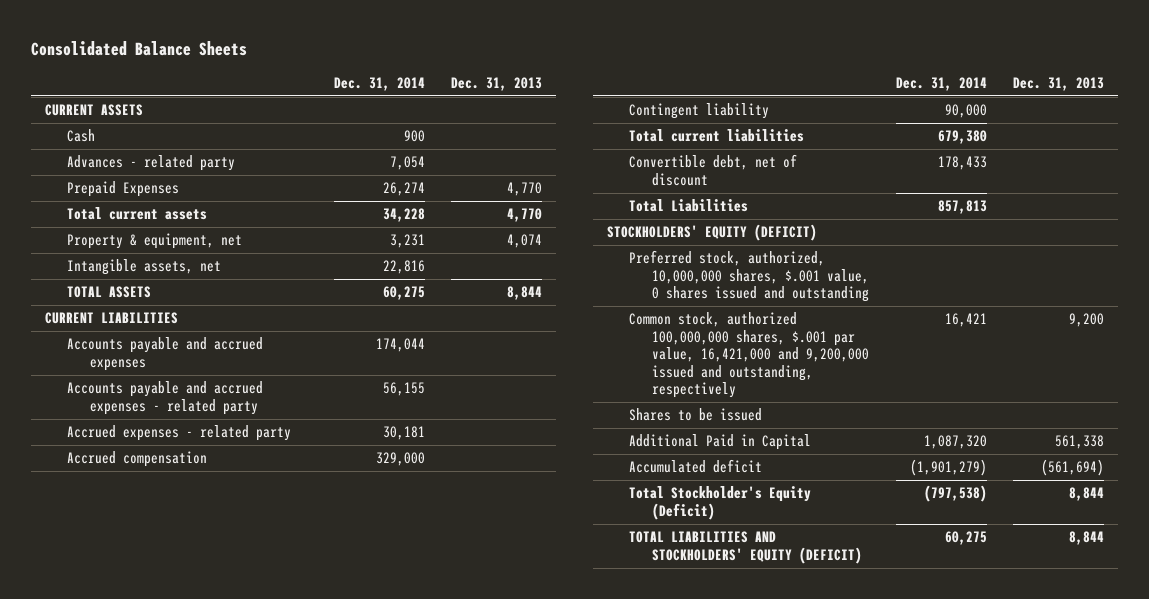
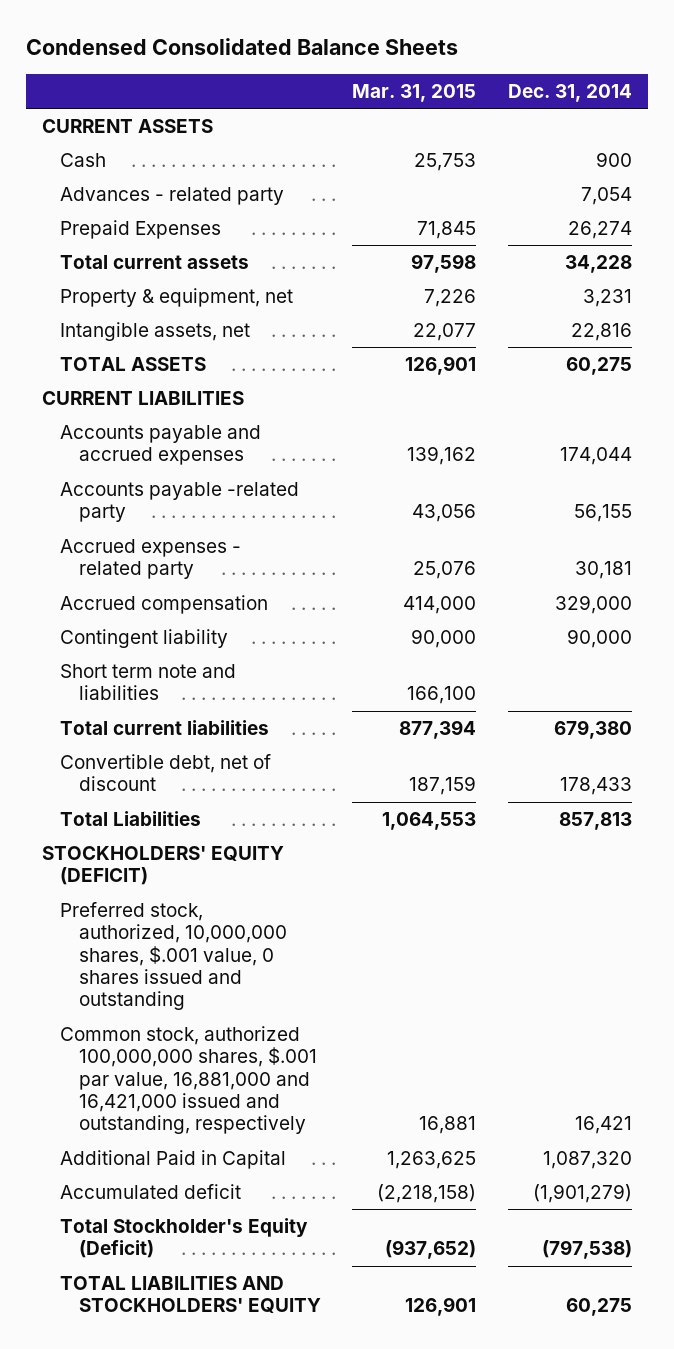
[31,40,248,56] Consolidated Balance Sheets -> [26,38,459,56] Condensed Consolidated Balance Sheets
[451,76,543,91] Dec. 31, 2013 -> none
none -> [352,83,477,102] Mar. 31, 2015
[67,381,264,415] Accounts payable and accrued expenses - related party -> [60,481,300,523] Accounts payable -related party
none -> [60,663,237,701] Short term note and liabilities
[629,408,763,422] Shares to be issued -> none
[629,312,870,399] Common stock, authorized 100,000,000 shares, $.001 par value, 16,421,000 and 9,200,000 issued and outstanding, respectively -> [60,1025,317,1135] Common stock, authorized 100,000,000 shares, $.001 par value, 16,881,000 and 16,421,000 issued and outstanding, respectively
[629,531,863,564] TOTAL LIABILITIES AND STOCKHOLDERS' EQUITY (DEFICIT) -> [60,1275,321,1314] TOTAL LIABILITIES AND STOCKHOLDERS' EQUITY

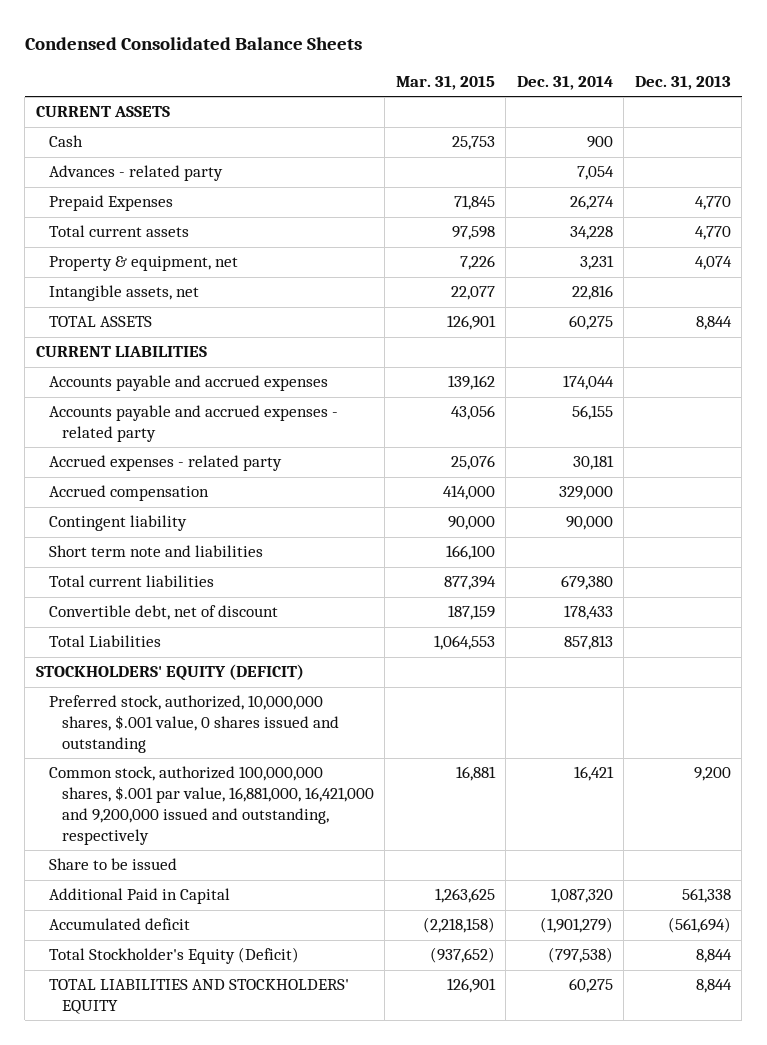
none -> [634,75,731,90] Dec. 31, 2013
[60,481,300,523] Accounts payable -related party -> [48,405,338,443] Accounts payable and accrued expenses - related party
[60,1025,317,1135] Common stock, authorized 100,000,000 shares, $.001 par value, 16,881,000 and 16,421,000 issued and outstanding, respectively -> [48,766,374,845] Common stock, authorized 100,000,000 shares, $.001 par value, 16,881,000, 16,421,000 and 9,200,000 issued and outstanding, respectively
none -> [48,858,177,871] Share to be issued

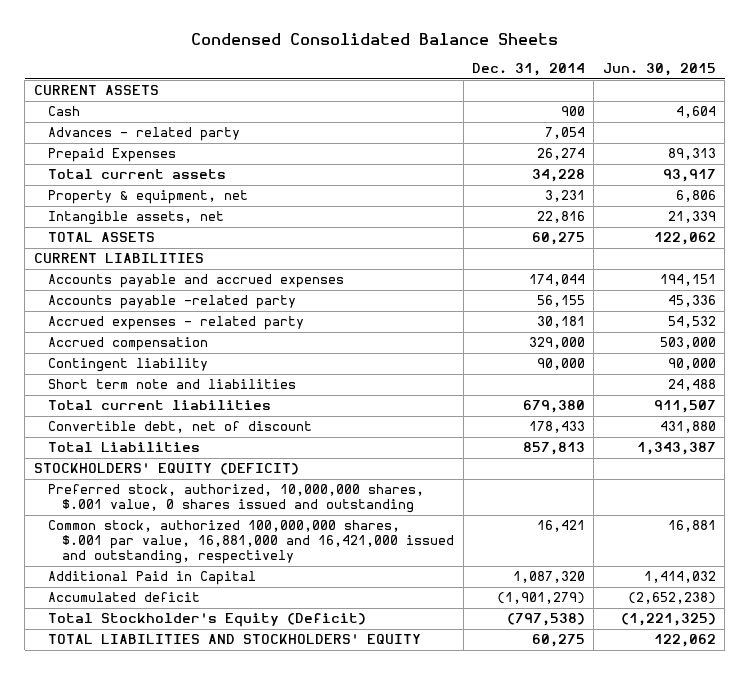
[395,75,495,90] Mar. 31, 2015 -> none
[634,75,731,90] Dec. 31, 2013 -> none
none -> [602,63,716,77] Jun. 30, 2015
[48,405,338,443] Accounts payable and accrued expenses - related party -> [48,295,297,310] Accounts payable -related party
[48,858,177,871] Share to be issued -> none
[48,766,374,845] Common stock, authorized 100,000,000 shares, $.001 par value, 16,881,000, 16,421,000 and 9,200,000 issued and outstanding, respectively -> [48,520,455,565] Common stock, authorized 100,000,000 shares, $.001 par value, 16,881,000 and 16,421,000 issued and outstanding, respectively

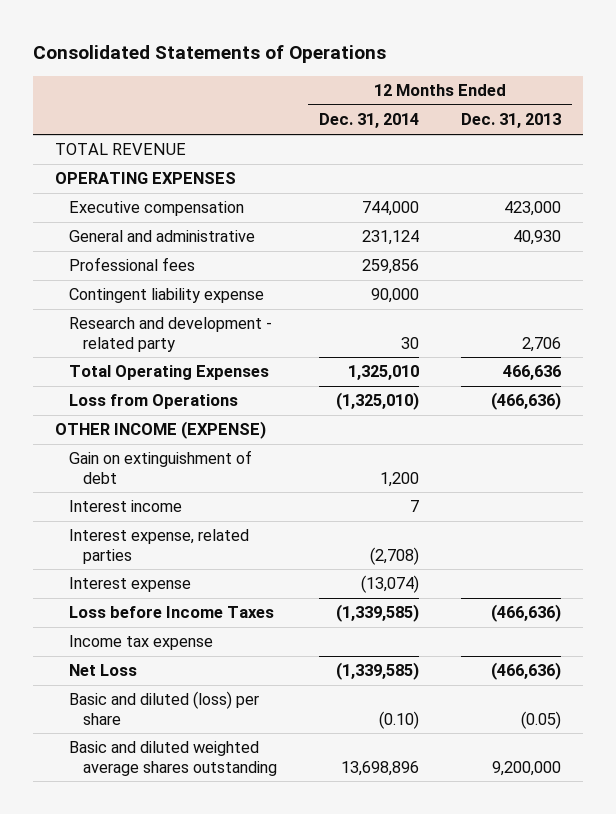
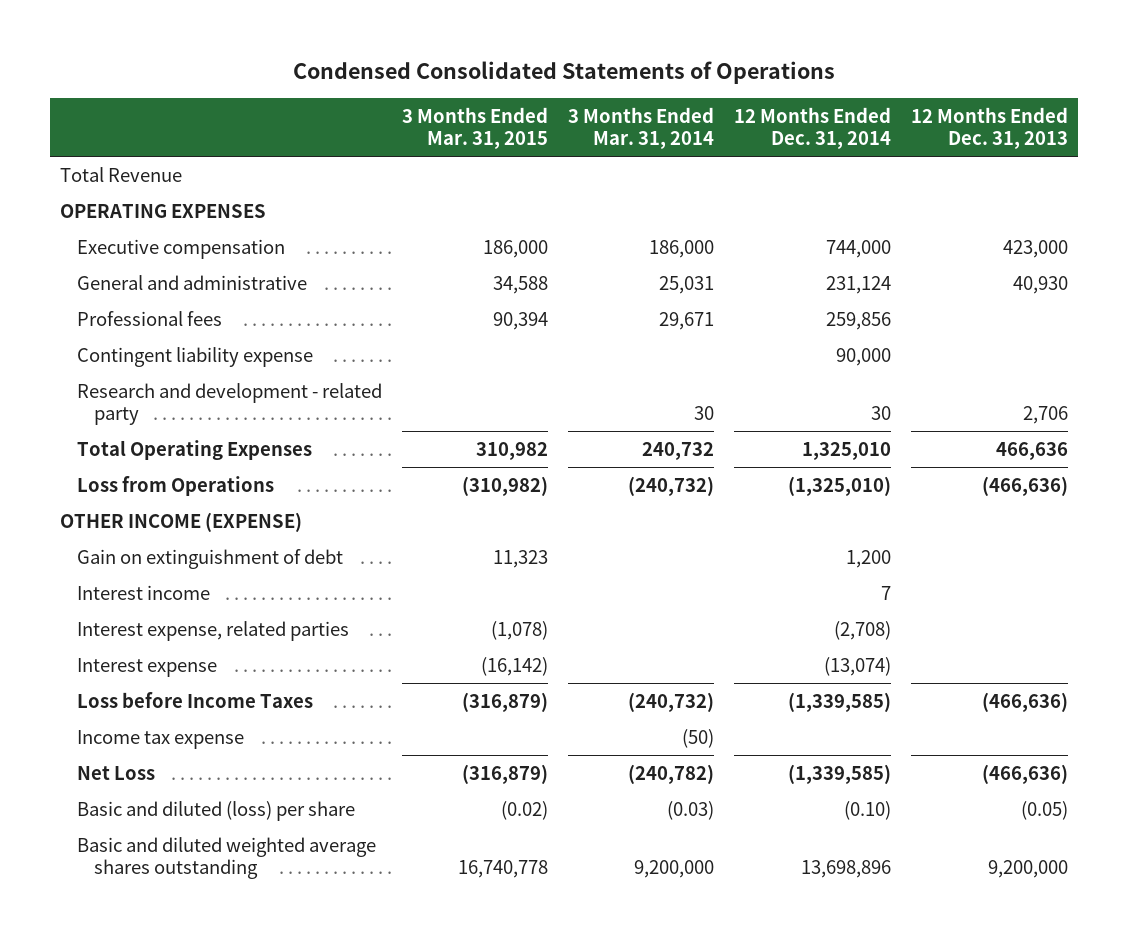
[33,45,387,64] Consolidated Statements of Operations -> [293,61,836,85] Condensed Consolidated Statements of Operations
none -> [402,106,549,149] 3 Months Ended Mar. 31, 2015
none -> [568,106,715,149] 3 Months Ended Mar. 31, 2014
[54,143,186,156] TOTAL REVENUE -> [60,166,183,182] Total Revenue

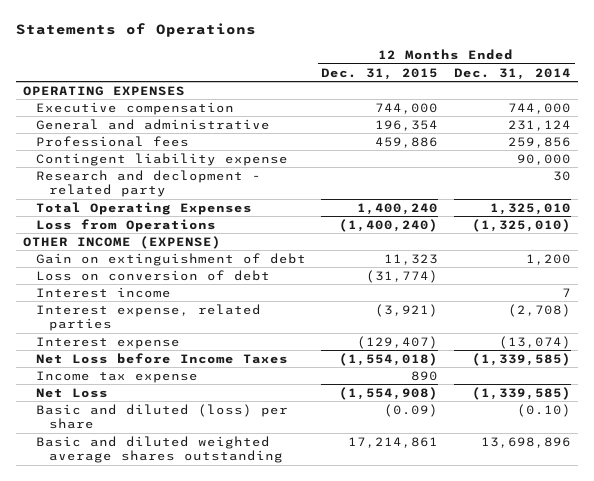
[293,61,836,85] Condensed Consolidated Statements of Operations -> [15,23,256,38] Statements of Operations
[402,106,549,149] 3 Months Ended Mar. 31, 2015 -> none
[568,106,715,149] 3 Months Ended Mar. 31, 2014 -> none
[910,106,1068,149] 12 Months Ended Dec. 31, 2013 -> none
none -> [321,67,439,80] Dec. 31, 2015
[60,166,183,182] Total Revenue -> none
[77,382,383,425] Research and development - related party -> [36,169,262,198] Research and declopment - related party
none -> [36,269,271,281] Loss on conversion of debt
[77,691,314,708] Loss before Income Taxes -> [36,352,289,364] Net Loss before Income Taxes

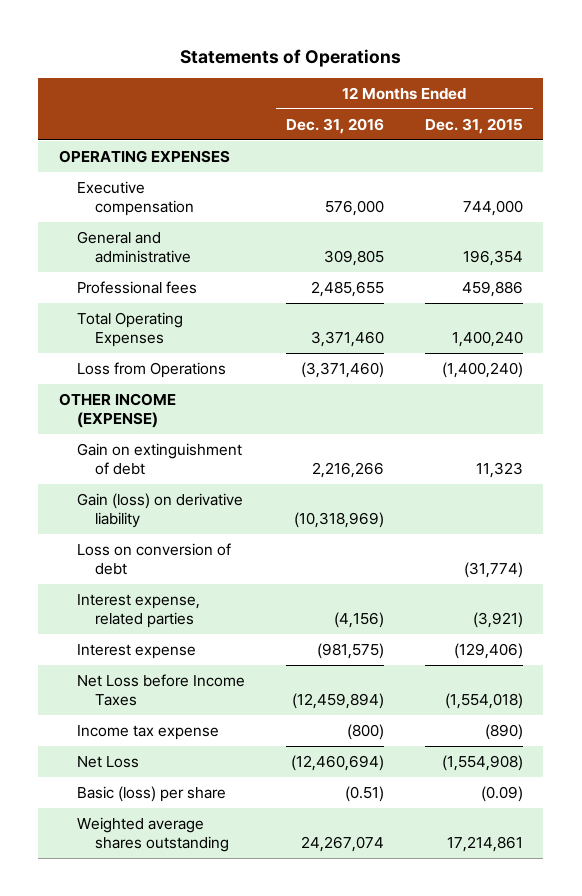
[453,67,571,80] Dec. 31, 2014 -> none
none -> [285,117,384,134] Dec. 31, 2016
[36,152,289,166] Contingent liability expense -> none
[36,169,262,198] Research and declopment - related party -> none
none -> [76,492,243,529] Gain (loss) on derivative liability
[36,286,172,298] Interest income -> none
[357,335,439,349] (129,407) -> [453,642,523,659] (129,406)
[411,370,439,381] 890 -> [484,723,523,740] (890)
[36,403,289,430] Basic and diluted (loss) per share -> [76,785,226,802] Basic (loss) per share
[36,435,283,464] Basic and diluted weighted average shares outstanding -> [76,816,230,853] Weighted average shares outstanding

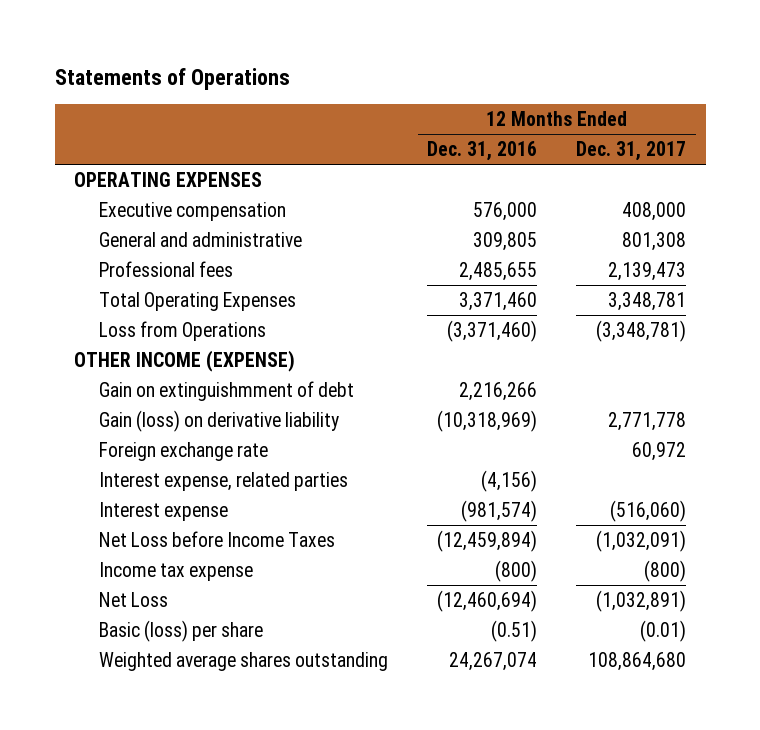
[424,117,523,134] Dec. 31, 2015 -> none
none -> [576,140,687,161] Dec. 31, 2017
[76,442,242,476] Gain on extinguishment of debt -> [99,380,355,401] Gain on extinguishmment of debt
[76,542,231,576] Loss on conversion of debt -> none
none -> [99,441,269,461] Foreign exchange rate
[316,642,384,659] (981,575) -> [461,499,538,522] (981,574)

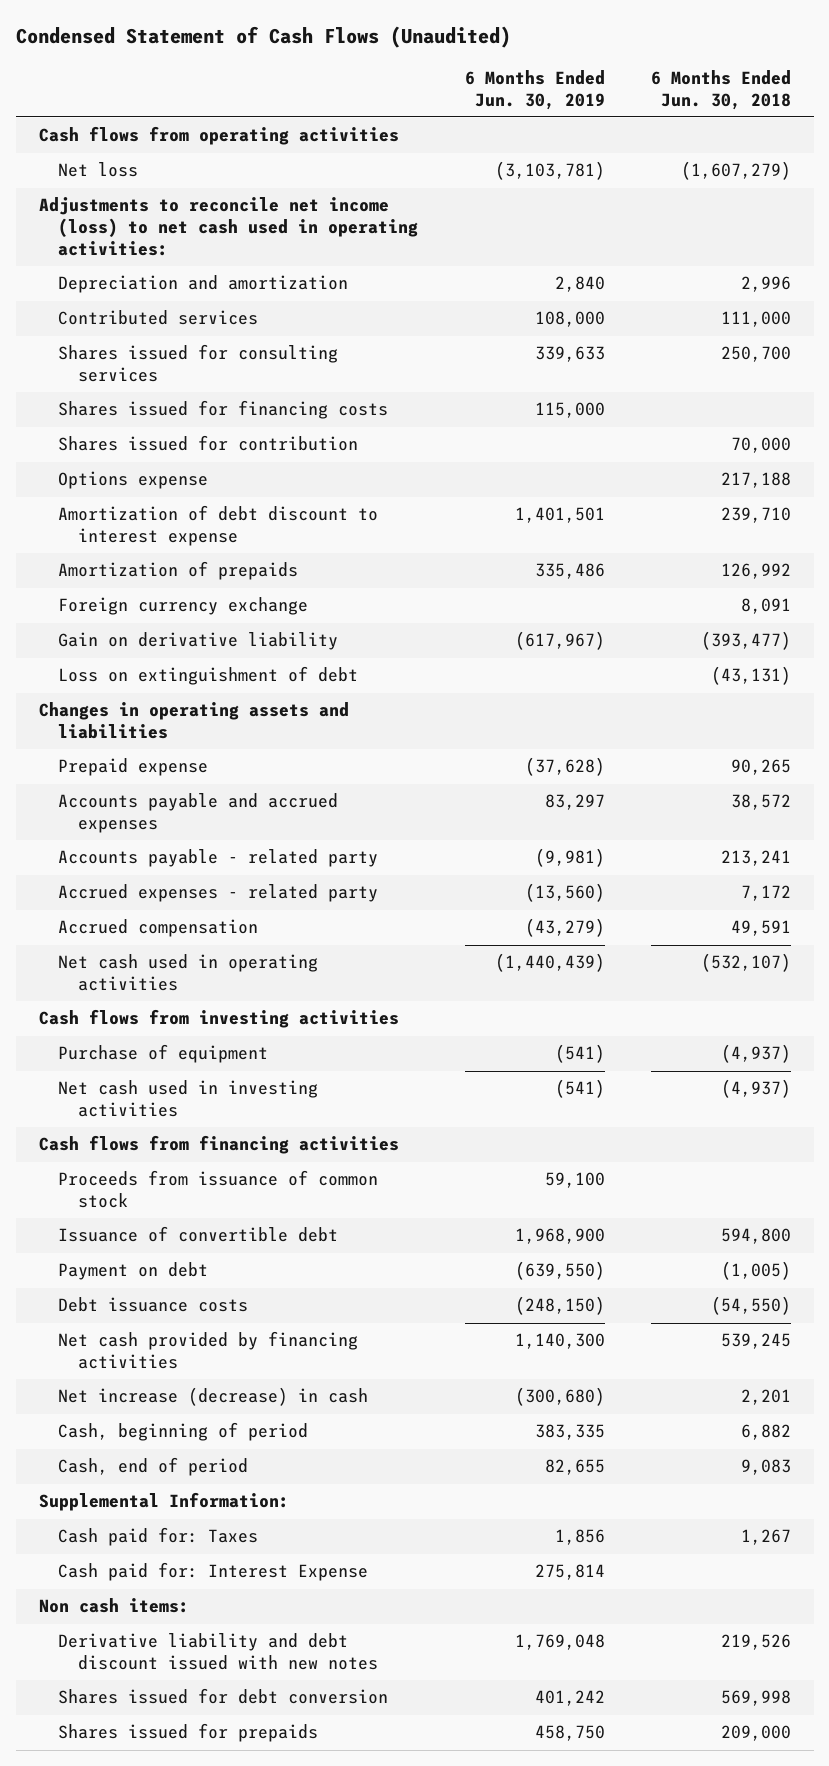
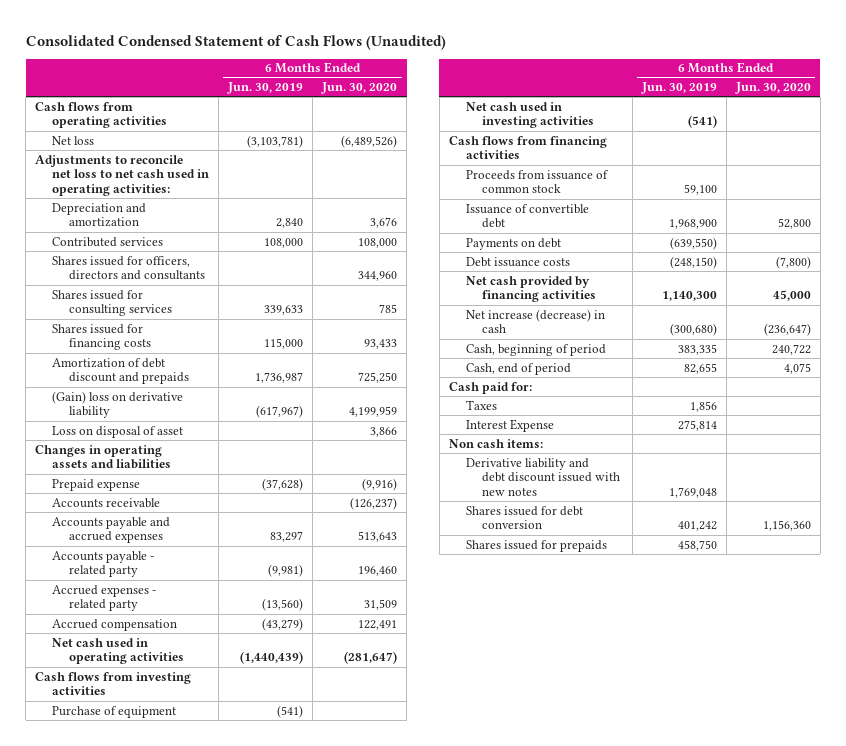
[15,25,511,48] Condensed Statement of Cash Flows (Unaudited) -> [25,34,446,50] Consolidated Condensed Statement of Cash Flows (Unaudited)
[650,69,791,110] 6 Months Ended Jun. 30, 2018 -> none
none -> [321,81,398,94] Jun. 30, 2020
[38,197,419,257] Adjustments to reconcile net income (loss) to net cash used in operating activities: -> [35,154,210,197] Adjustments to reconcile net loss to net cash used in operating activities:
none -> [52,255,206,281] Shares issued for officers, directors and consultants
[58,435,359,452] Shares issued for contribution -> none
[58,471,209,490] Options expense -> none
[58,561,299,581] Amortization of prepaids -> none
[58,597,309,616] Foreign currency exchange -> none
[58,666,359,686] Loss on extinguishment of debt -> none
[58,505,379,547] Amortization of debt discount to interest expense -> [52,357,190,385] Amortization of debt discount and prepaids
[514,507,605,524] 1,401,501 -> [255,372,304,384] 1,736,987
[58,632,339,651] Gain on derivative liability -> [52,390,184,419] (Gain) loss on derivative liability
none -> [52,425,184,438] Loss on disposal of asset
none -> [52,497,161,508] Accounts receivable
[58,1262,209,1281] Payment on debt -> [465,237,561,250] Payments on debt
[38,1492,289,1512] Supplemental Information: -> none
none -> [448,381,532,394] Cash paid for:
[58,1527,259,1547] Cash paid for: Taxes -> [465,399,497,410] Taxes
[58,1562,369,1582] Cash paid for: Interest Expense -> [465,418,554,432] Interest Expense

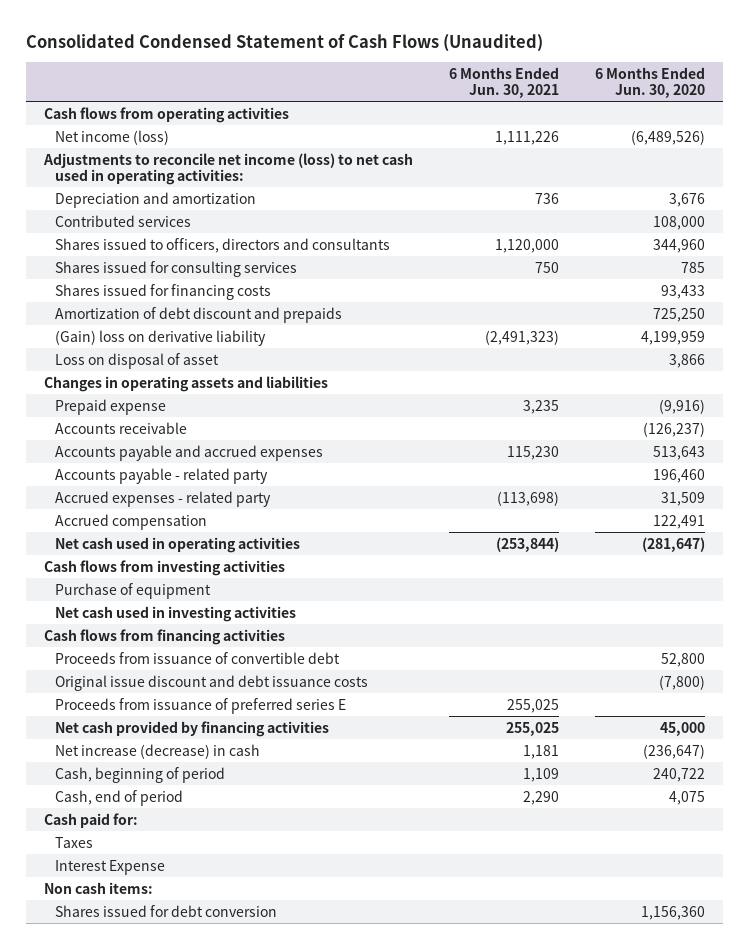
[227,81,304,94] Jun. 30, 2019 -> none
none -> [448,66,559,98] 6 Months Ended Jun. 30, 2021
[52,135,95,145] Net loss -> [55,129,170,145] Net income (loss)
[35,154,210,197] Adjustments to reconcile net loss to net cash used in operating activities: -> [42,152,413,185] Adjustments to reconcile net income (loss) to net cash used in operating activities:
[52,255,206,281] Shares issued for officers, directors and consultants -> [55,237,391,253] Shares issued to officers, directors and consultants
[465,169,609,194] Proceeds from issuance of common stock -> none
[465,237,561,250] Payments on debt -> none
[465,203,589,229] Issuance of convertible debt -> [55,651,341,664] Proceeds from issuance of convertible debt
[465,256,570,267] Debt issuance costs -> [55,674,369,691] Original issue discount and debt issuance costs
none -> [55,697,347,714] Proceeds from issuance of preferred series E
[465,457,621,497] Derivative liability and debt discount issued with new notes -> none
[465,539,607,552] Shares issued for prepaids -> none

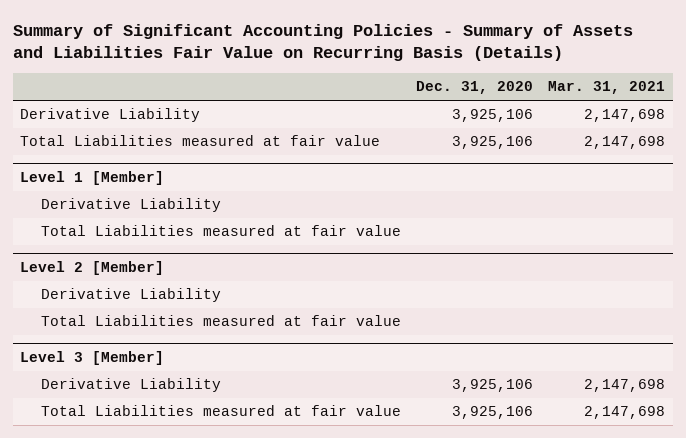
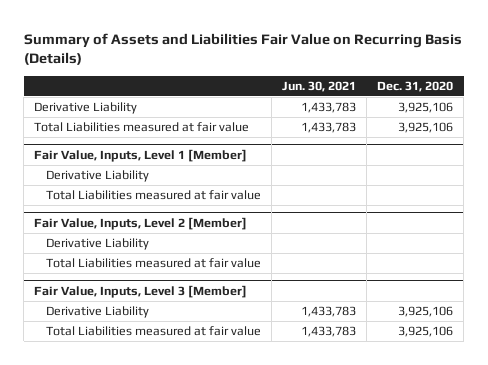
[12,23,633,62] Summary of Significant Accounting Policies - Summary of Assets and Liabilities Fair Value on Recurring Basis (Details) -> [23,32,462,66] Summary of Assets and Liabilities Fair Value on Recurring Basis (Details)
[548,81,666,95] Mar. 31, 2021 -> none
none -> [281,80,356,92] Jun. 30, 2021
[20,171,165,186] Level 1 [Member] -> [34,149,248,163] Fair Value, Inputs, Level 1 [Member]
[20,261,165,276] Level 2 [Member] -> [34,217,248,231] Fair Value, Inputs, Level 2 [Member]
[20,351,165,366] Level 3 [Member] -> [34,285,248,299] Fair Value, Inputs, Level 3 [Member]

